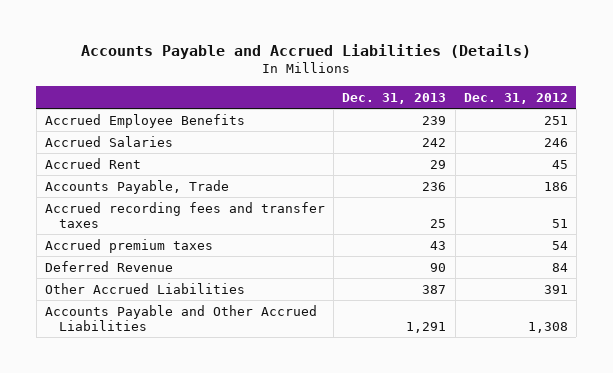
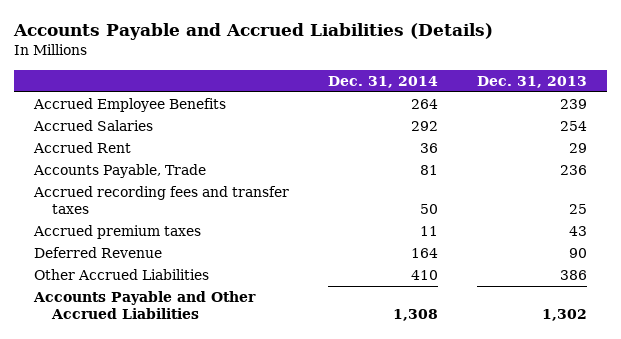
[463,92,568,104] Dec. 31, 2012 -> none
none -> [328,75,439,88] Dec. 31, 2014
[422,137,447,147] 242 -> [560,121,588,132] 254
[422,284,447,294] 387 -> [560,270,588,281] 386
[406,321,447,333] 1,291 -> [542,308,588,321] 1,302

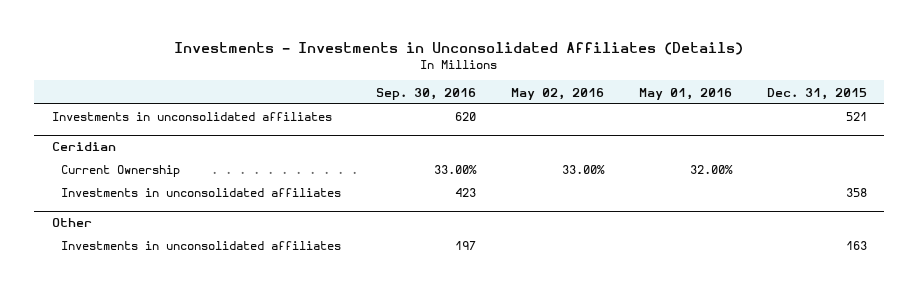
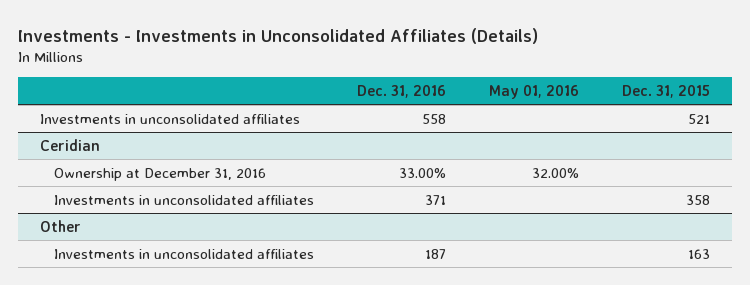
[375,87,476,100] Sep. 30, 2016 -> none
[510,87,604,100] May 02, 2016 -> none
none -> [357,84,447,98] Dec. 31, 2016
[60,165,180,178] Current Ownership -> [54,167,267,181] Ownership at December 31, 2016

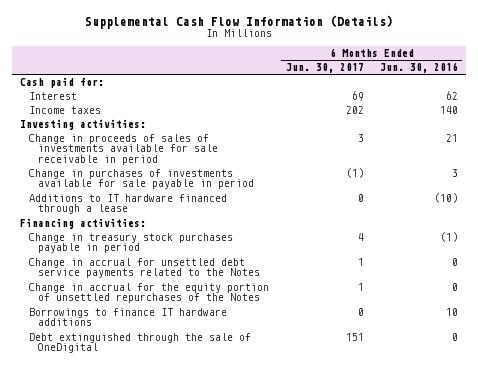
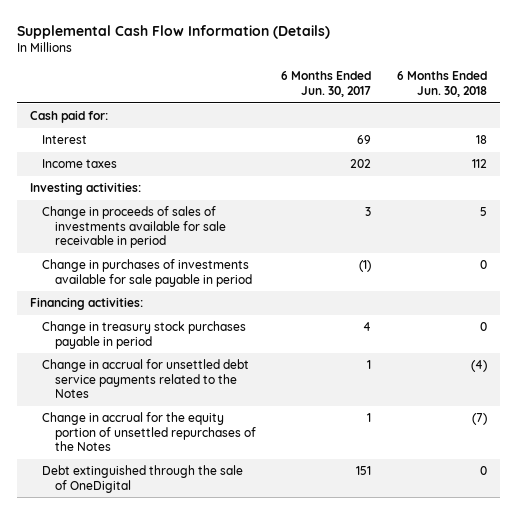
[379,62,458,74] Jun. 30, 2016 -> none
none -> [397,71,488,97] 6 Months Ended Jun. 30, 2018
[29,194,228,215] Additions to IT hardware financed through a lease -> none
[29,308,228,327] Borrowings to finance IT hardware additions -> none

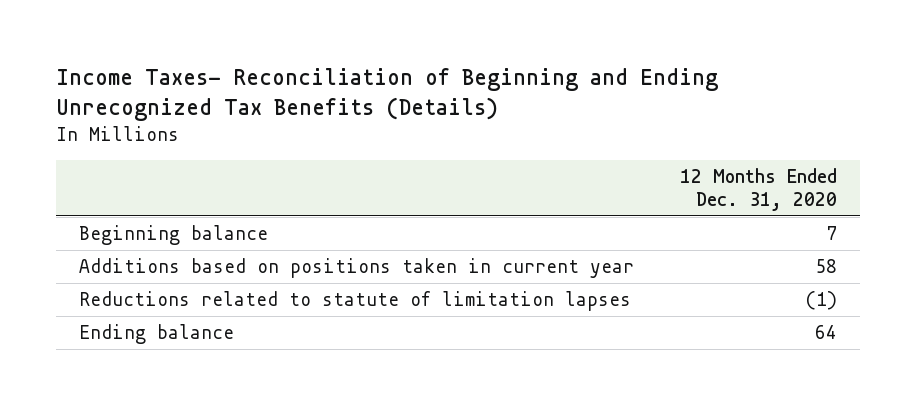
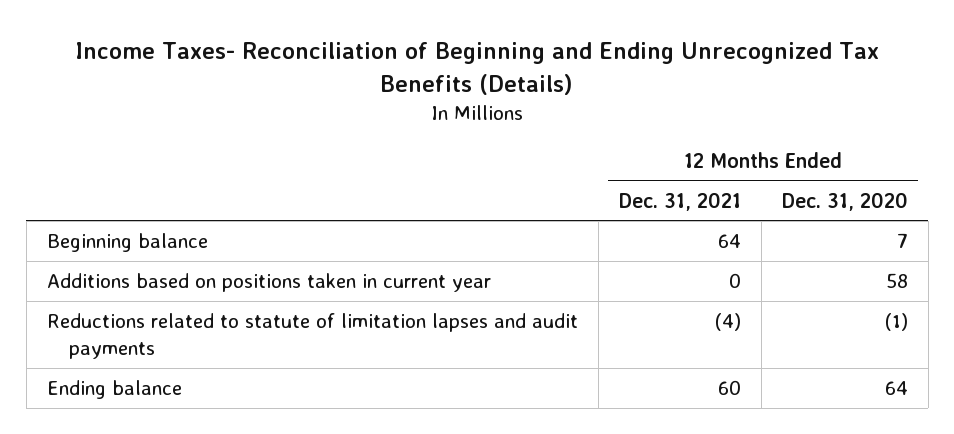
none -> [618,191,741,211] Dec. 31, 2021
[78,290,631,311] Reductions related to statute of limitation lapses -> [46,313,578,360] Reductions related to statute of limitation lapses and audit payments

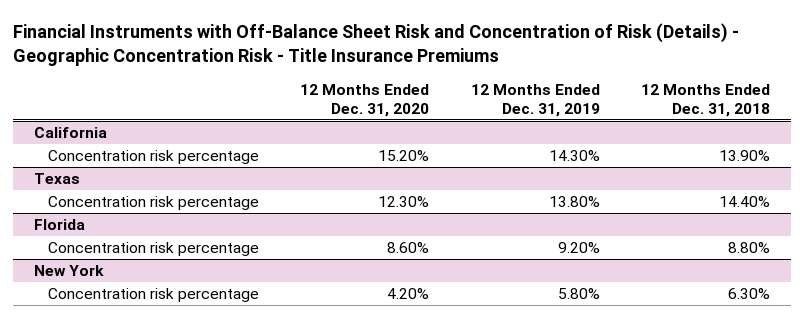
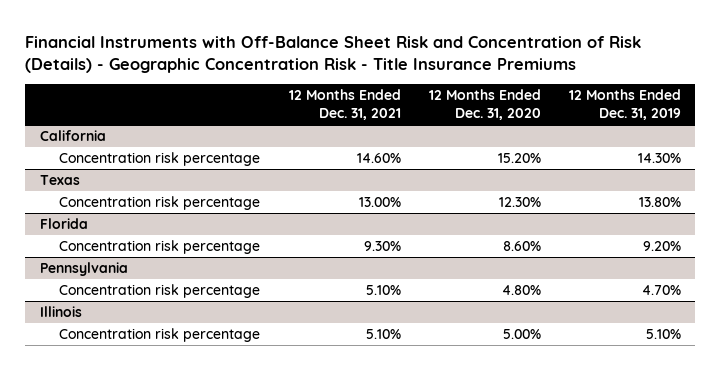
[641,84,771,117] 12 Months Ended Dec. 31, 2018 -> none
none -> [288,89,401,121] 12 Months Ended Dec. 31, 2021
[34,265,105,277] New York -> [39,262,128,277] Pennsylvania
[387,288,430,300] 4.20% -> [501,285,541,296] 4.80%
[557,288,600,300] 5.80% -> [642,285,682,296] 4.70%
none -> [39,306,82,318] Illinois
none -> [59,328,261,343] Concentration risk percentage

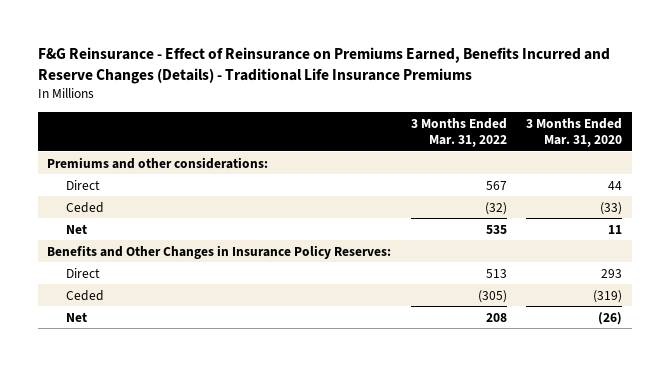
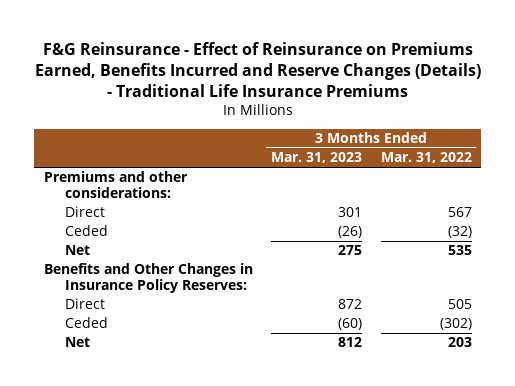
[526,117,623,147] 3 Months Ended Mar. 31, 2020 -> none
none -> [271,152,363,164] Mar. 31, 2023
[485,268,507,278] 513 -> [447,299,472,310] 505
[477,289,507,303] (305) -> [439,318,472,331] (302)
[485,312,507,322] 208 -> [447,337,472,348] 203

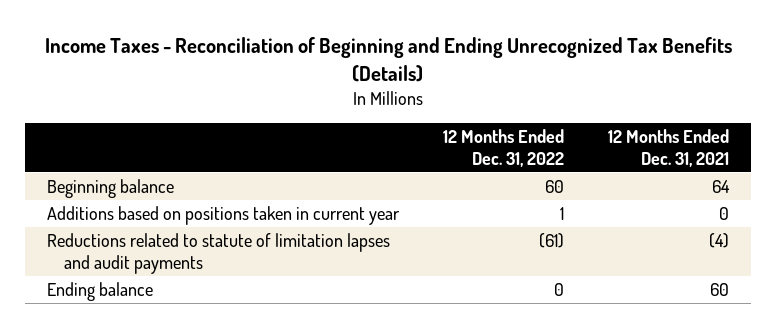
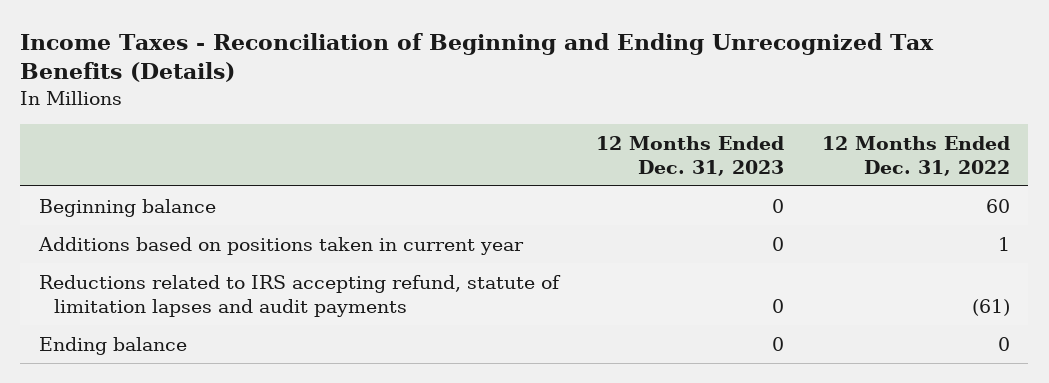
[608,128,730,167] 12 Months Ended Dec. 31, 2021 -> none
none -> [596,135,785,176] 12 Months Ended Dec. 31, 2023
[47,233,391,275] Reductions related to statute of limitation lapses and audit payments -> [39,274,562,318] Reductions related to IRS accepting refund, statute of limitation lapses and audit payments

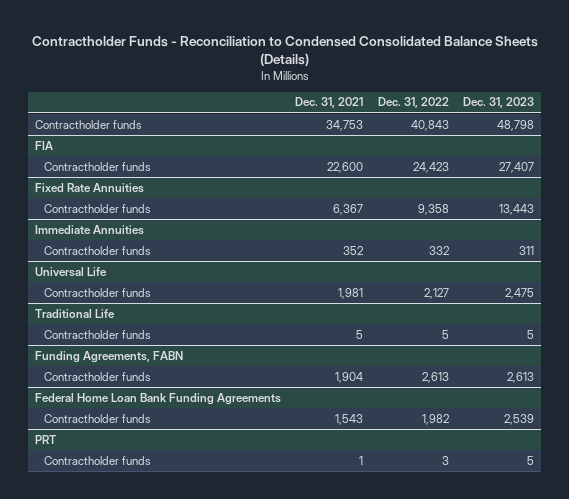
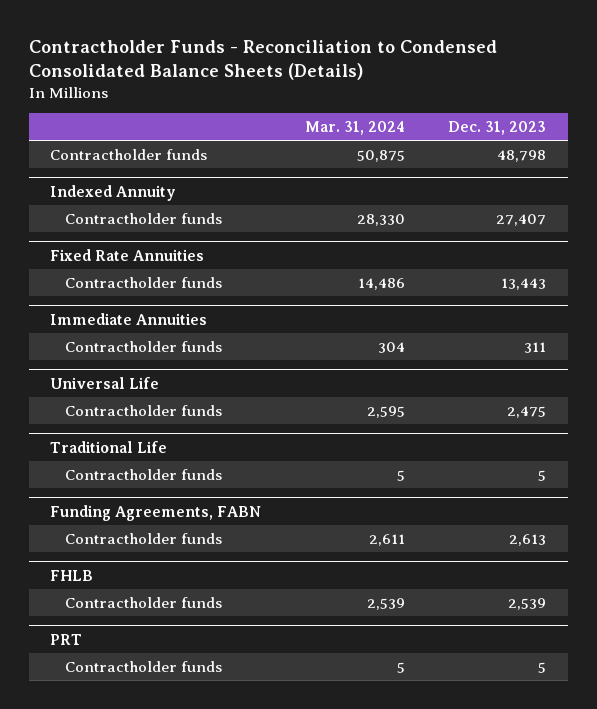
[295,97,364,109] Dec. 31, 2021 -> none
[377,97,449,109] Dec. 31, 2022 -> none
none -> [304,121,405,136] Mar. 31, 2024
[35,140,54,150] FIA -> none
none -> [50,184,177,201] Indexed Annuity
[35,392,282,405] Federal Home Loan Bank Funding Agreements -> [50,569,94,581] FHLB

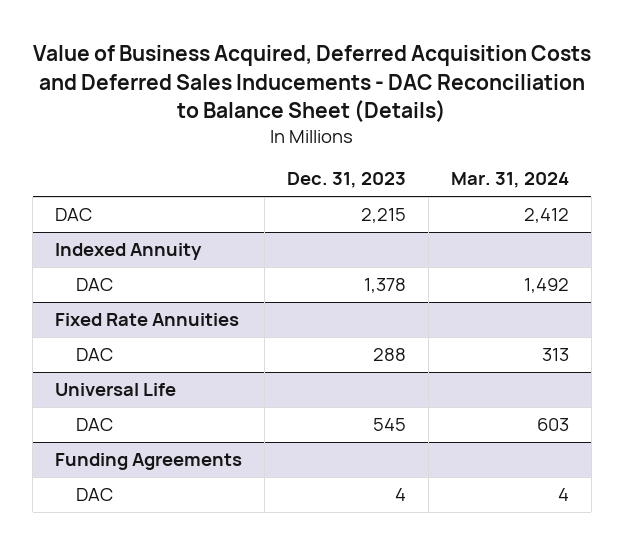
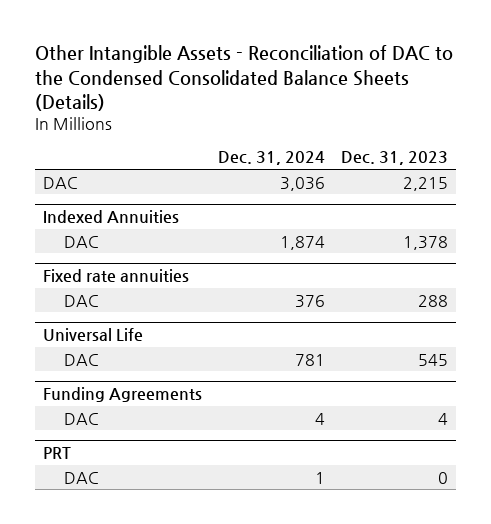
[33,45,592,123] Value of Business Acquired, Deferred Acquisition Costs and Deferred Sales Inducements - DAC Reconciliation to Balance Sheet (Details) -> [34,45,453,111] Other Intangible Assets - Reconciliation of DAC to the Condensed Consolidated Balance Sheets (Details)
[450,172,569,189] Mar. 31, 2024 -> none
none -> [217,151,325,166] Dec. 31, 2024
[55,243,203,261] Indexed Annuity -> [42,209,179,223] Indexed Annuities
[55,313,240,327] Fixed Rate Annuities -> [42,268,189,282] Fixed rate annuities
none -> [42,446,71,459] PRT
none -> [64,471,100,484] DAC

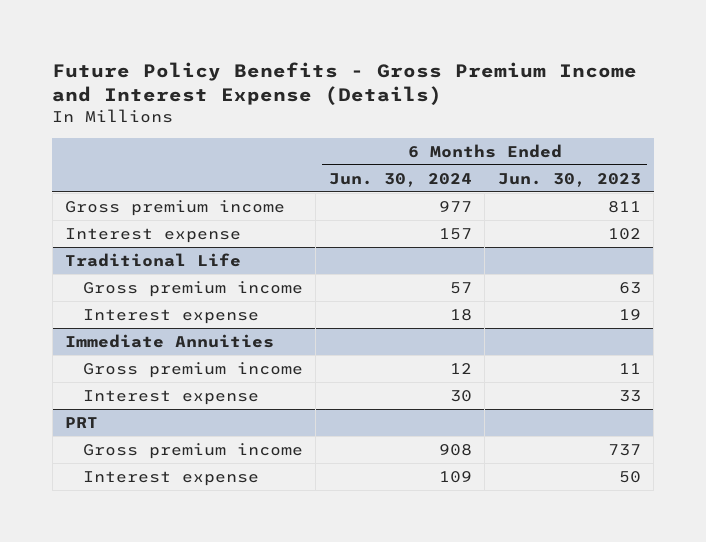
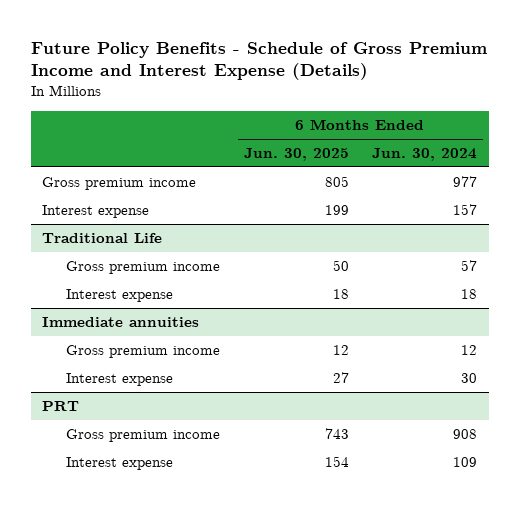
[52,61,638,105] Future Policy Benefits - Gross Premium Income and Interest Expense (Details) -> [30,41,487,81] Future Policy Benefits - Schedule of Gross Premium Income and Interest Expense (Details)
[497,172,641,187] Jun. 30, 2023 -> none
none -> [243,148,349,162] Jun. 30, 2025
[65,334,275,349] Immediate Annuities -> [42,317,200,328] Immediate annuities

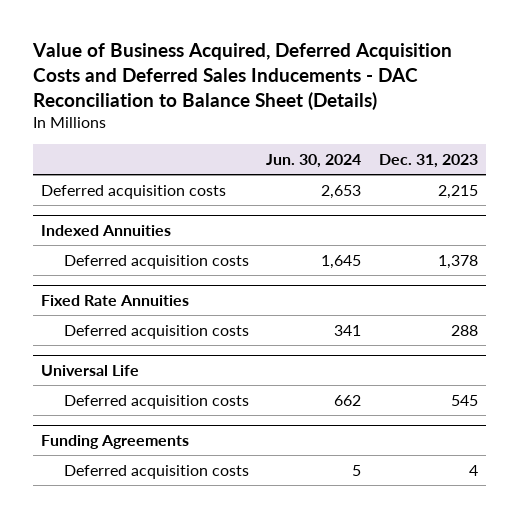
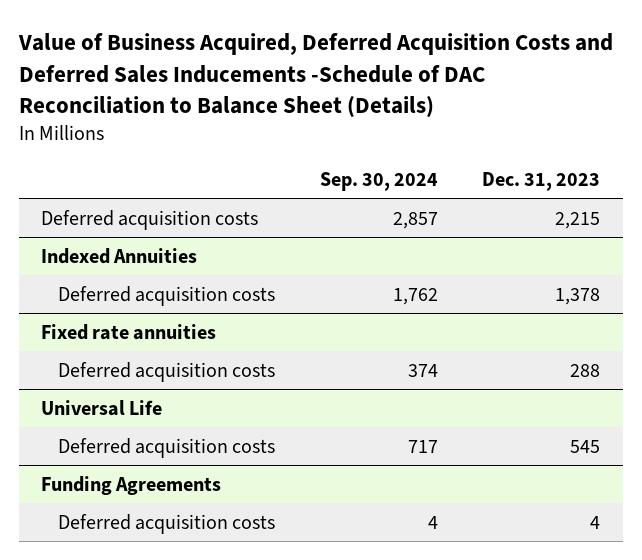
[31,43,452,110] Value of Business Acquired, Deferred Acquisition Costs and Deferred Sales Inducements - DAC Reconciliation to Balance Sheet (Details) -> [18,33,614,119] Value of Business Acquired, Deferred Acquisition Costs and Deferred Sales Inducements -Schedule of DAC Reconciliation to Balance Sheet (Details)
[266,154,362,169] Jun. 30, 2024 -> none
none -> [319,172,438,192] Sep. 30, 2024
[41,294,190,306] Fixed Rate Annuities -> [41,323,217,340] Fixed rate annuities

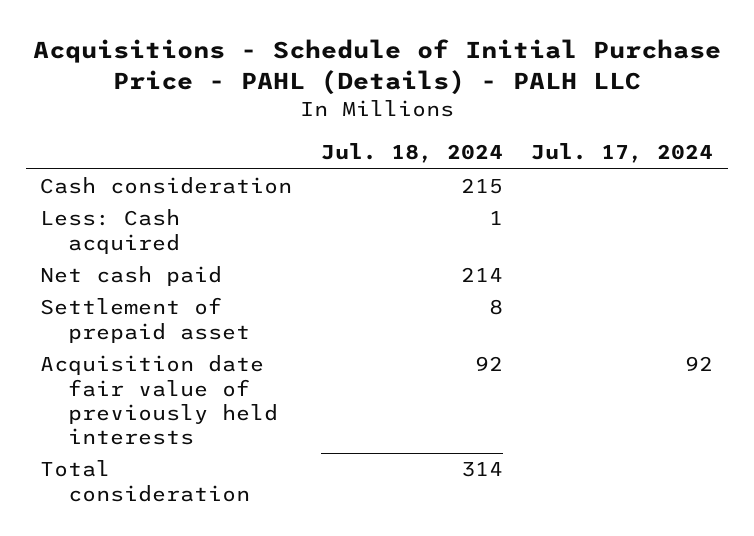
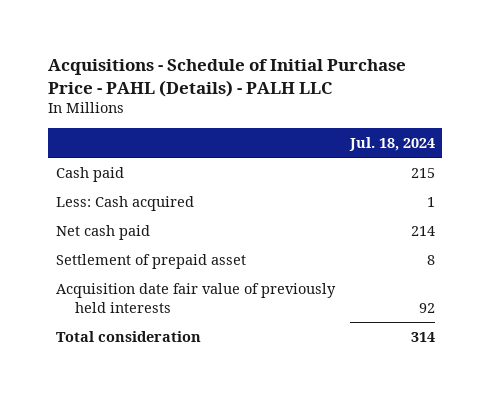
[531,143,714,164] Jul. 17, 2024 -> none
[40,177,293,195] Cash consideration -> [55,166,124,182] Cash paid

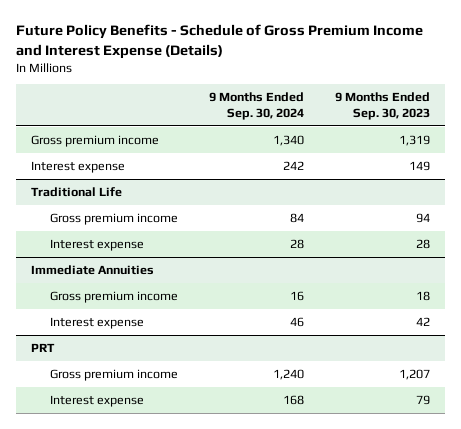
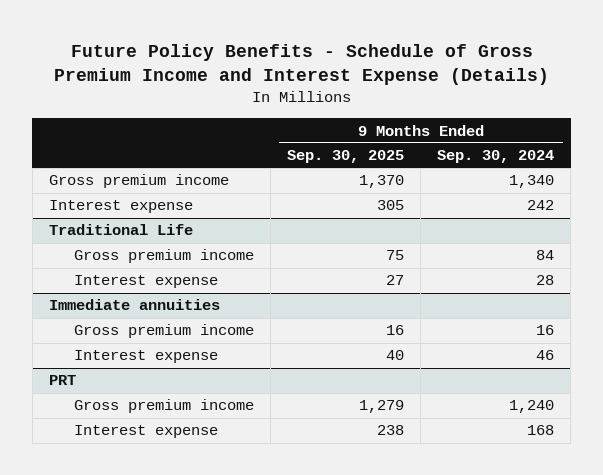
[334,92,430,121] 9 Months Ended Sep. 30, 2023 -> none
none -> [287,150,405,164] Sep. 30, 2025
[31,265,155,276] Immediate Annuities -> [49,299,221,311] Immediate annuities

